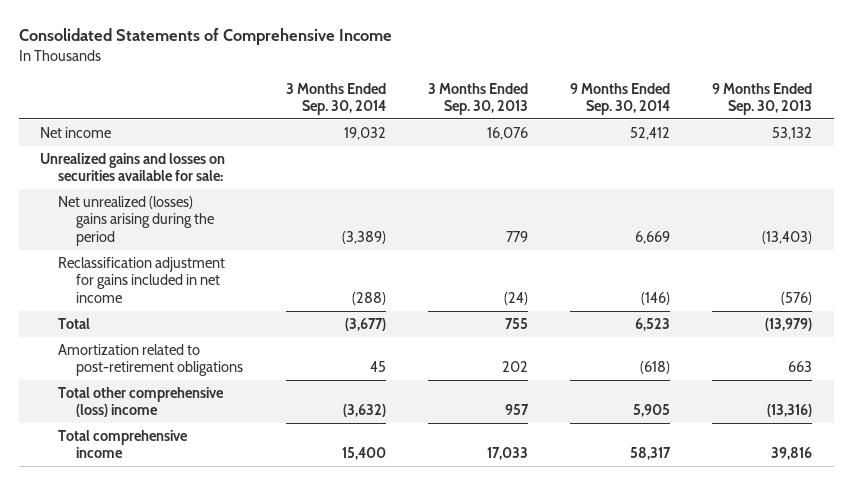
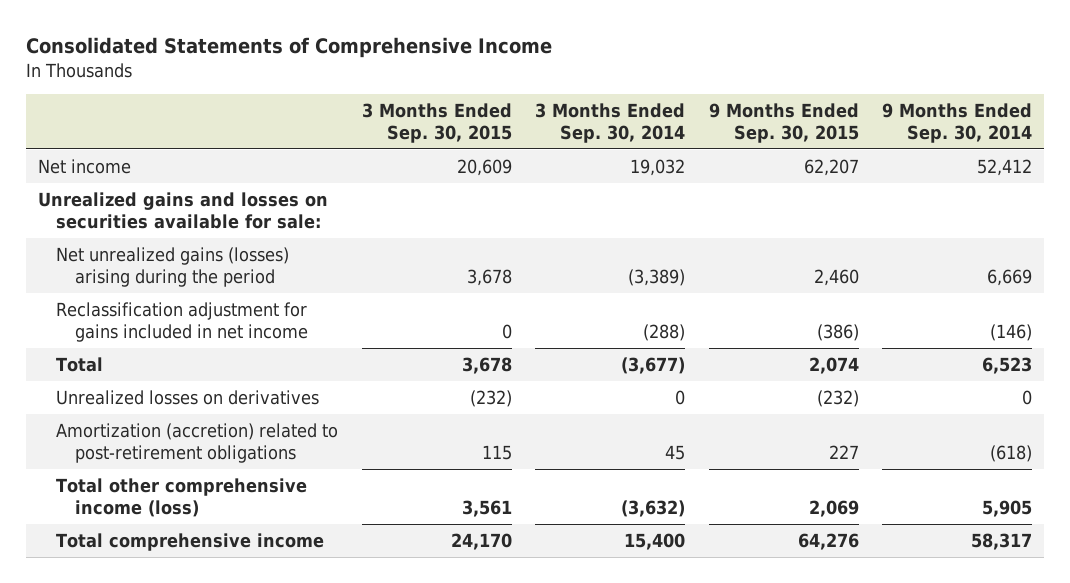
[427,82,528,115] 3 Months Ended Sep. 30, 2013 -> none
[712,82,813,115] 9 Months Ended Sep. 30, 2013 -> none
none -> [361,102,512,143] 3 Months Ended Sep. 30, 2015
none -> [708,102,859,143] 9 Months Ended Sep. 30, 2015
[58,196,215,246] Net unrealized (losses) gains arising during the period -> [56,246,290,287] Net unrealized gains (losses) arising during the period
none -> [56,389,320,405] Unrealized losses on derivatives
[58,344,244,377] Amortization related to post-retirement obligations -> [56,422,339,463] Amortization (accretion) related to post-retirement obligations
[58,387,225,418] Total other comprehensive (loss) income -> [56,477,308,517] Total other comprehensive income (loss)

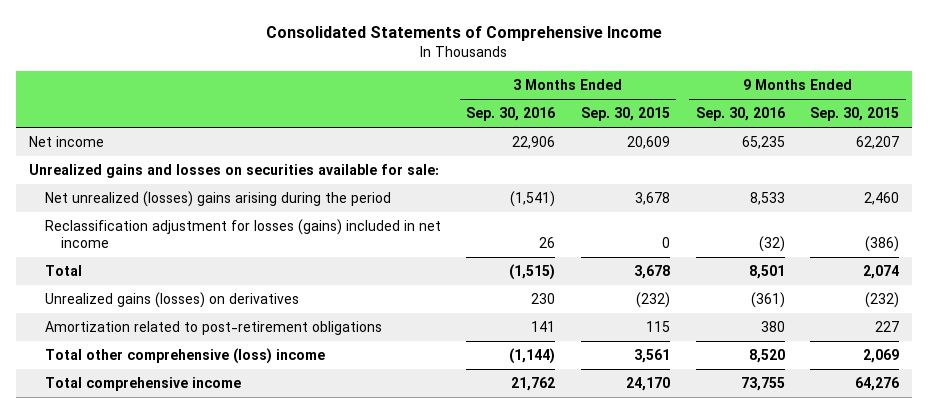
[535,102,686,143] 3 Months Ended Sep. 30, 2014 -> none
[882,102,1033,143] 9 Months Ended Sep. 30, 2014 -> none
none -> [466,107,556,122] Sep. 30, 2016
none -> [695,107,785,122] Sep. 30, 2016
[56,246,290,287] Net unrealized gains (losses) arising during the period -> [44,191,391,208] Net unrealized (losses) gains arising during the period
[56,301,308,342] Reclassification adjustment for gains included in net income -> [44,219,441,249] Reclassification adjustment for losses (gains) included in net income
[56,389,320,405] Unrealized losses on derivatives -> [44,292,299,309] Unrealized gains (losses) on derivatives
[56,422,339,463] Amortization (accretion) related to post-retirement obligations -> [44,321,382,336] Amortization related to post-retirement obligations
[56,477,308,517] Total other comprehensive income (loss) -> [44,348,325,365] Total other comprehensive (loss) income

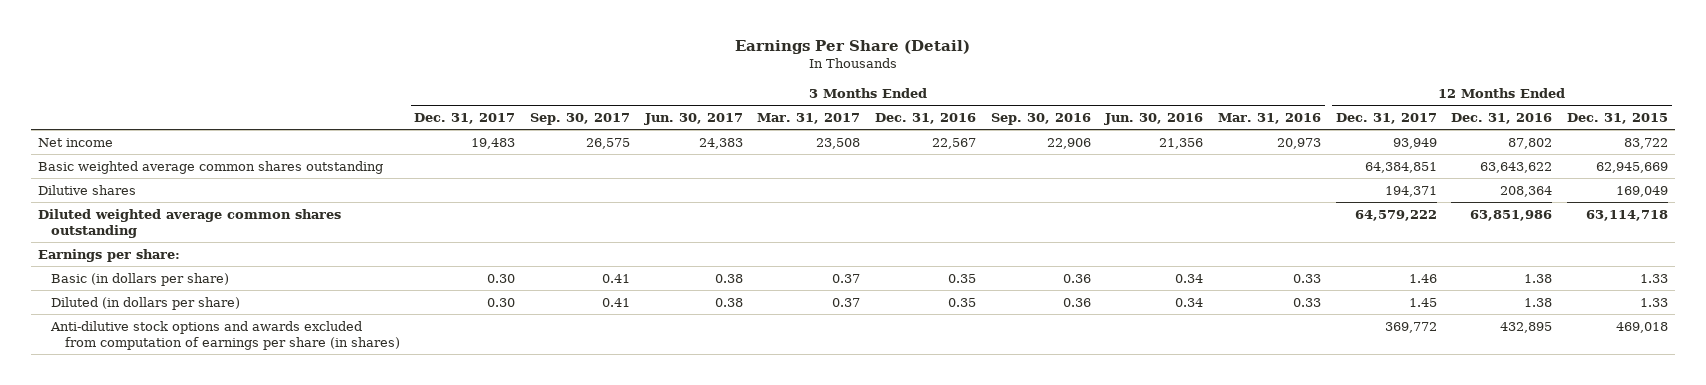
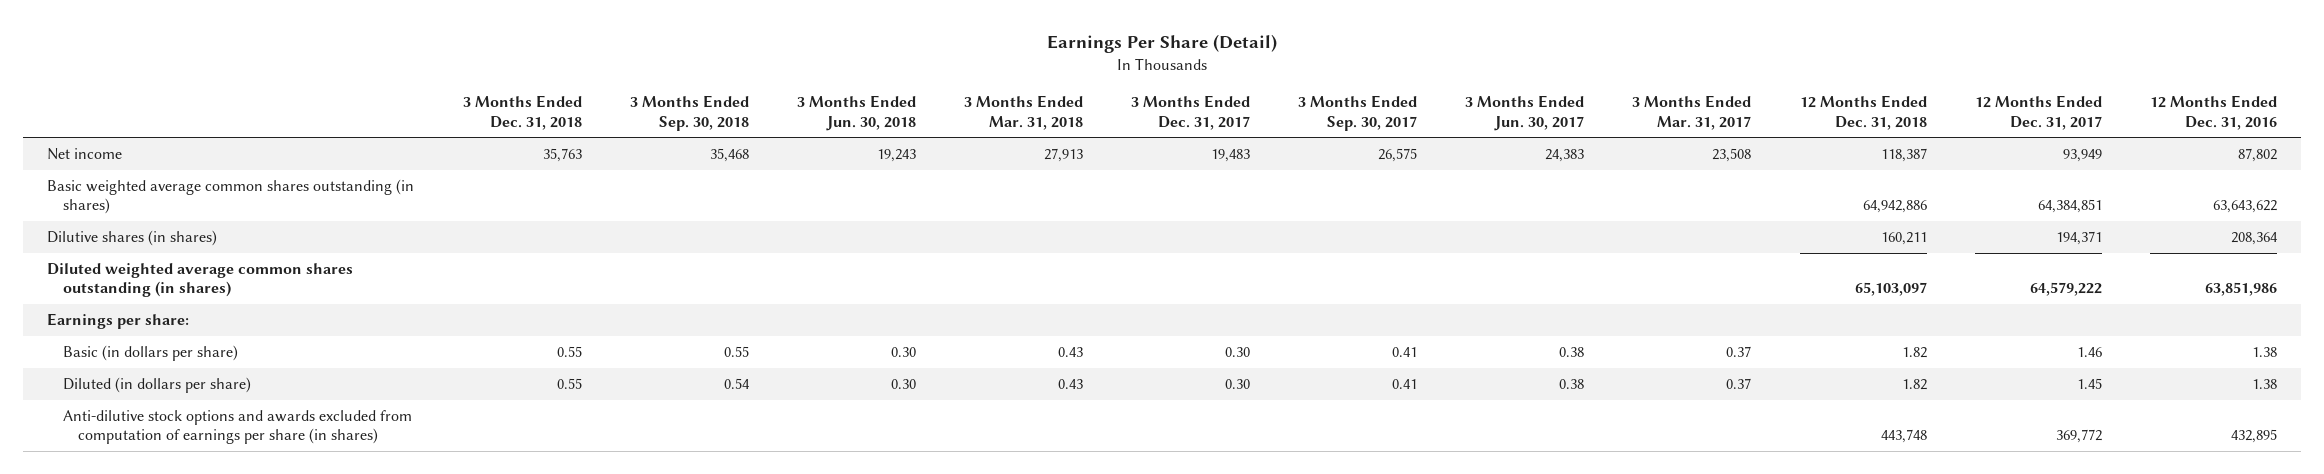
[875,113,977,125] Dec. 31, 2016 -> none
[990,113,1091,126] Sep. 30, 2016 -> none
[1104,113,1204,126] Jun. 30, 2016 -> none
[1218,113,1322,125] Mar. 31, 2016 -> none
[1567,113,1669,125] Dec. 31, 2015 -> none
none -> [462,95,582,130] 3 Months Ended Dec. 31, 2018
none -> [629,95,749,131] 3 Months Ended Sep. 30, 2018
none -> [796,95,916,131] 3 Months Ended Jun. 30, 2018
none -> [963,95,1083,130] 3 Months Ended Mar. 31, 2018
none -> [1799,95,1927,130] 12 Months Ended Dec. 31, 2018
[38,160,384,174] Basic weighted average common shares outstanding -> [47,179,415,215] Basic weighted average common shares outstanding (in shares)
[38,184,137,195] Dilutive shares -> [47,230,218,247] Dilutive shares (in shares)
[38,208,342,238] Diluted weighted average common shares outstanding -> [47,263,354,298] Diluted weighted average common shares outstanding (in shares)

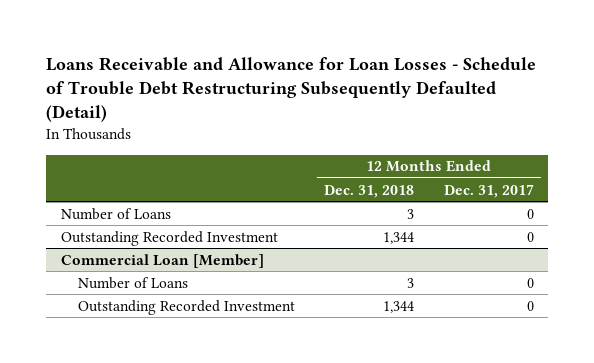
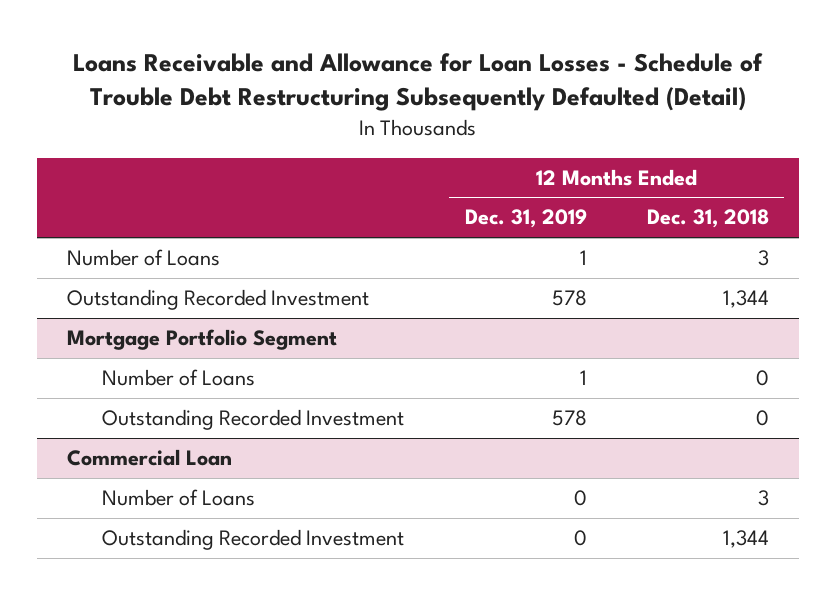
[443,183,534,198] Dec. 31, 2017 -> none
none -> [464,209,587,229] Dec. 31, 2019
none -> [66,329,337,351] Mortgage Portfolio Segment
none -> [102,369,256,387] Number of Loans
none -> [102,409,405,431] Outstanding Recorded Investment
[60,253,264,268] Commercial Loan [Member] -> [66,449,232,467] Commercial Loan

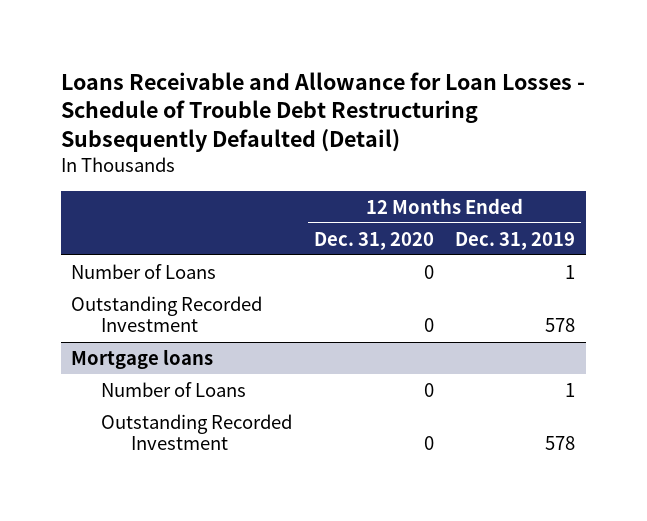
[647,209,770,229] Dec. 31, 2018 -> none
none -> [313,231,434,250] Dec. 31, 2020
[66,329,337,351] Mortgage Portfolio Segment -> [71,348,214,369] Mortgage loans
[66,449,232,467] Commercial Loan -> none
[102,489,256,507] Number of Loans -> none
[102,529,405,551] Outstanding Recorded Investment -> none

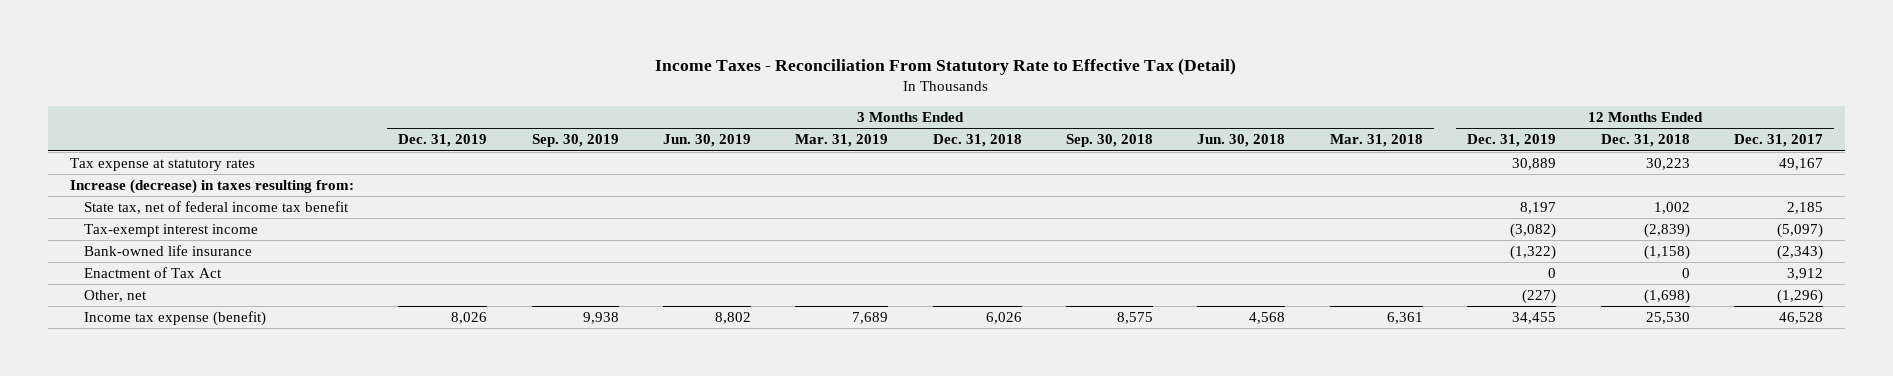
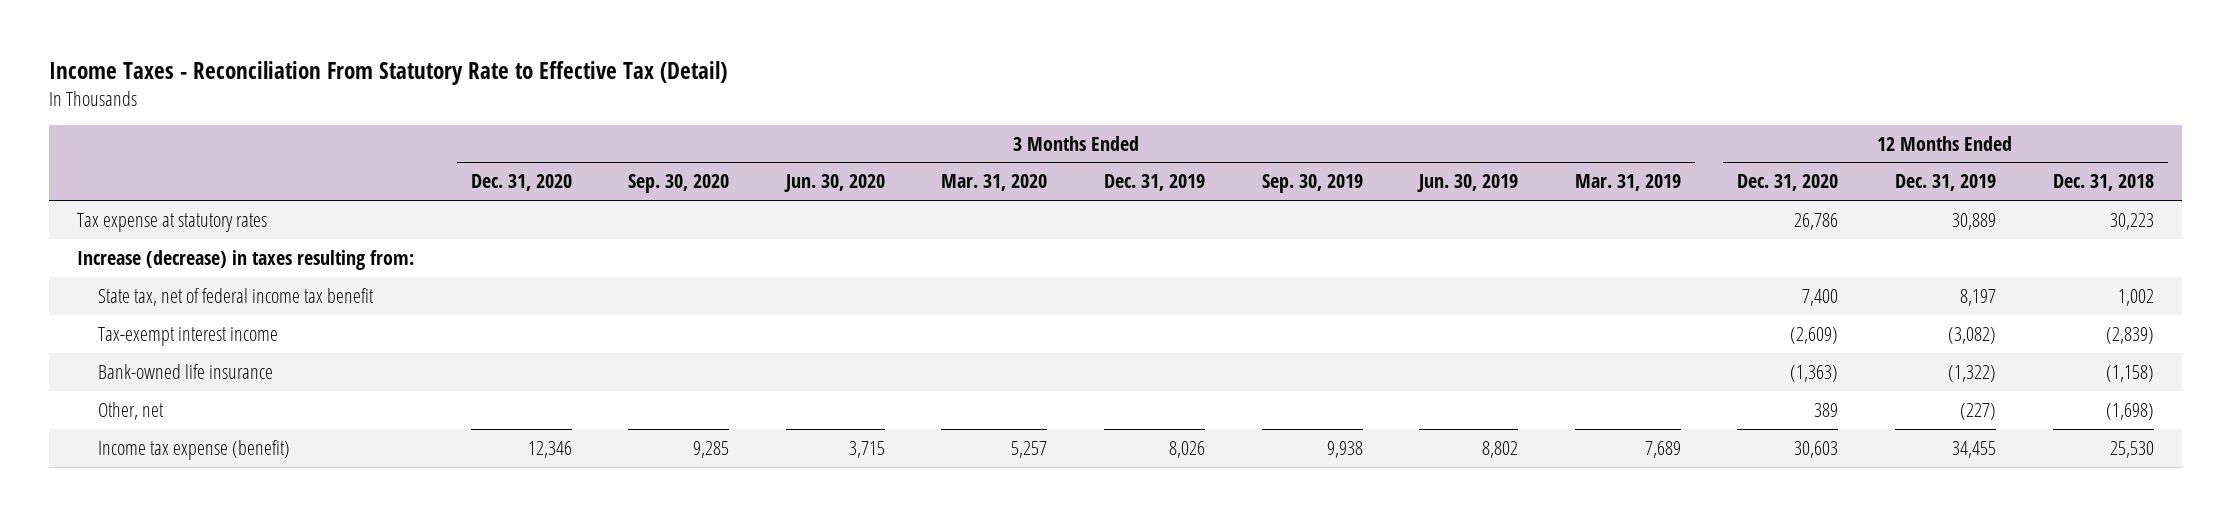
[932,134,1022,148] Dec. 31, 2018 -> none
[1066,134,1154,148] Sep. 30, 2018 -> none
[1197,134,1286,148] Jun. 30, 2018 -> none
[1329,134,1423,148] Mar. 31, 2018 -> none
[1733,134,1823,148] Dec. 31, 2017 -> none
none -> [470,174,572,192] Dec. 31, 2020
none -> [628,174,730,194] Sep. 30, 2020
none -> [783,174,885,193] Jun. 30, 2020
none -> [941,174,1048,192] Mar. 31, 2020
none -> [1737,174,1839,192] Dec. 31, 2020
[84,266,223,278] Enactment of Tax Act -> none

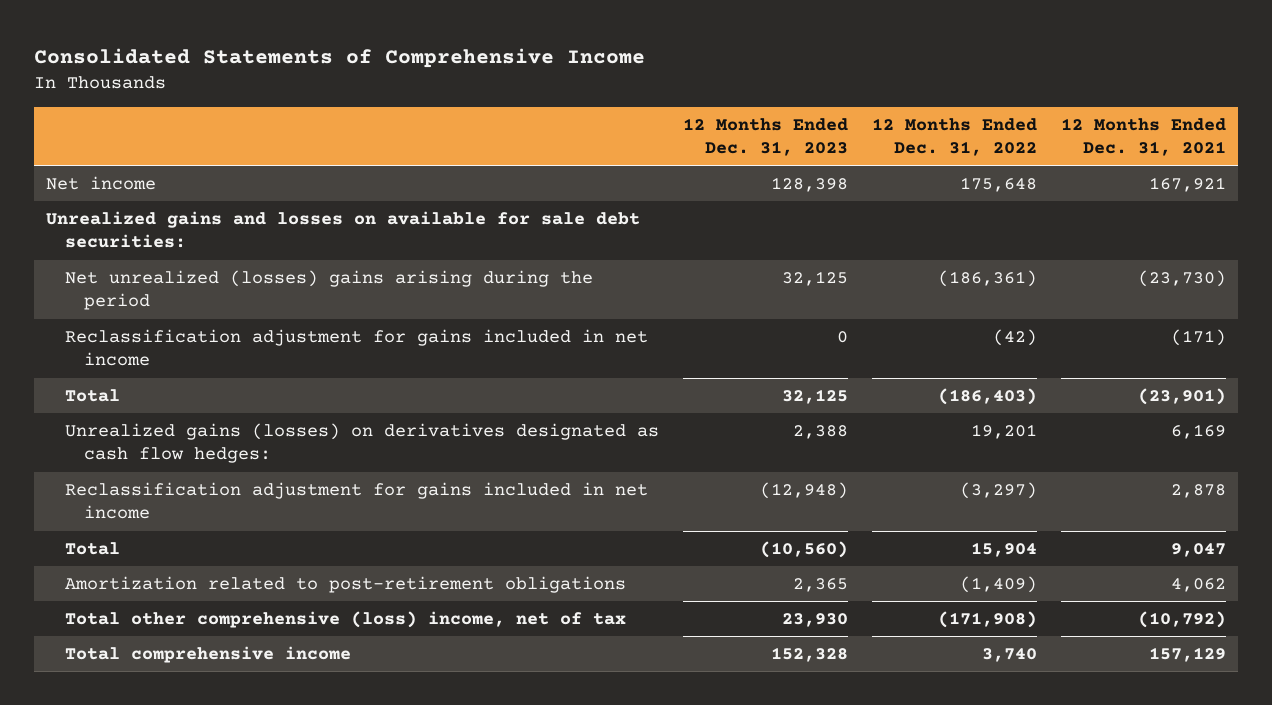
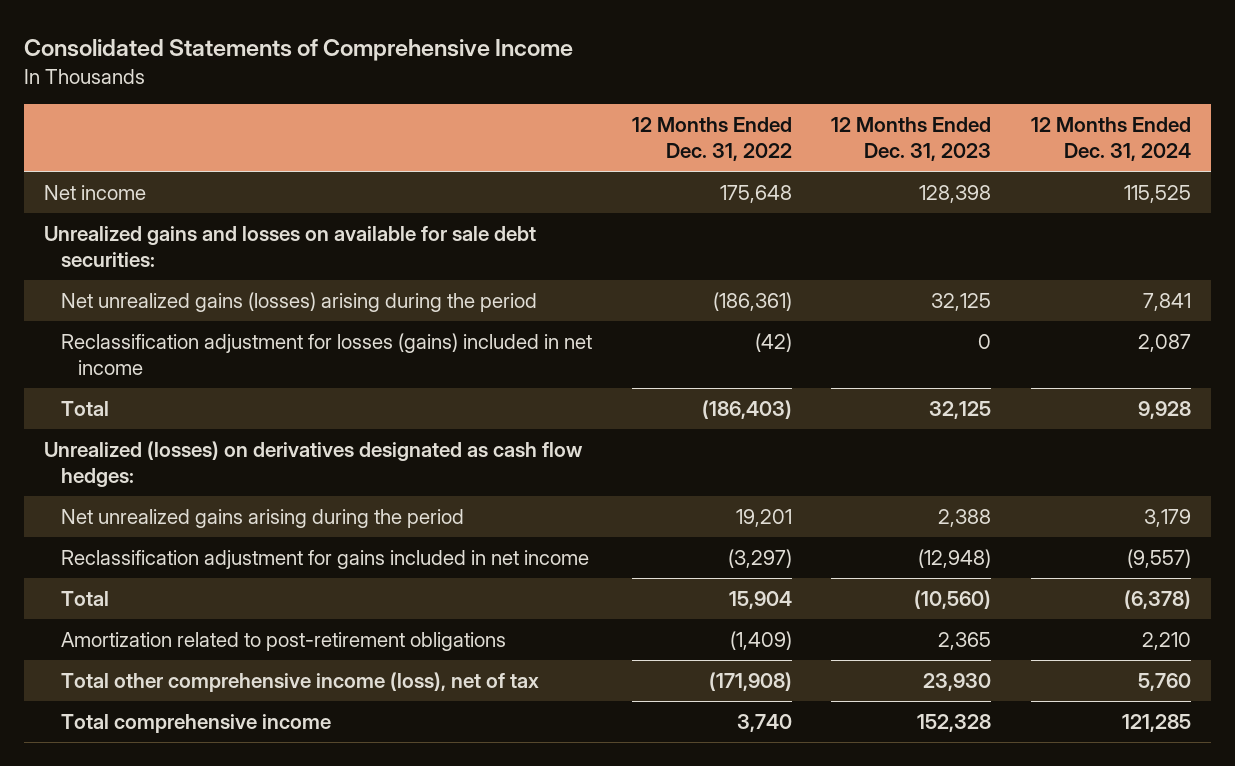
[1060,117,1226,157] 12 Months Ended Dec. 31, 2021 -> none
none -> [1031,117,1192,161] 12 Months Ended Dec. 31, 2024
[64,269,593,311] Net unrealized (losses) gains arising during the period -> [60,292,537,313] Net unrealized gains (losses) arising during the period
[64,328,648,367] Reclassification adjustment for gains included in net income -> [60,333,592,375] Reclassification adjustment for losses (gains) included in net income
none -> [43,441,583,487] Unrealized (losses) on derivatives designated as cash flow hedges:
[64,422,659,464] Unrealized gains (losses) on derivatives designated as cash flow hedges: -> [60,509,464,529] Net unrealized gains arising during the period
[64,610,626,628] Total other comprehensive (loss) income, net of tax -> [60,672,539,693] Total other comprehensive income (loss), net of tax

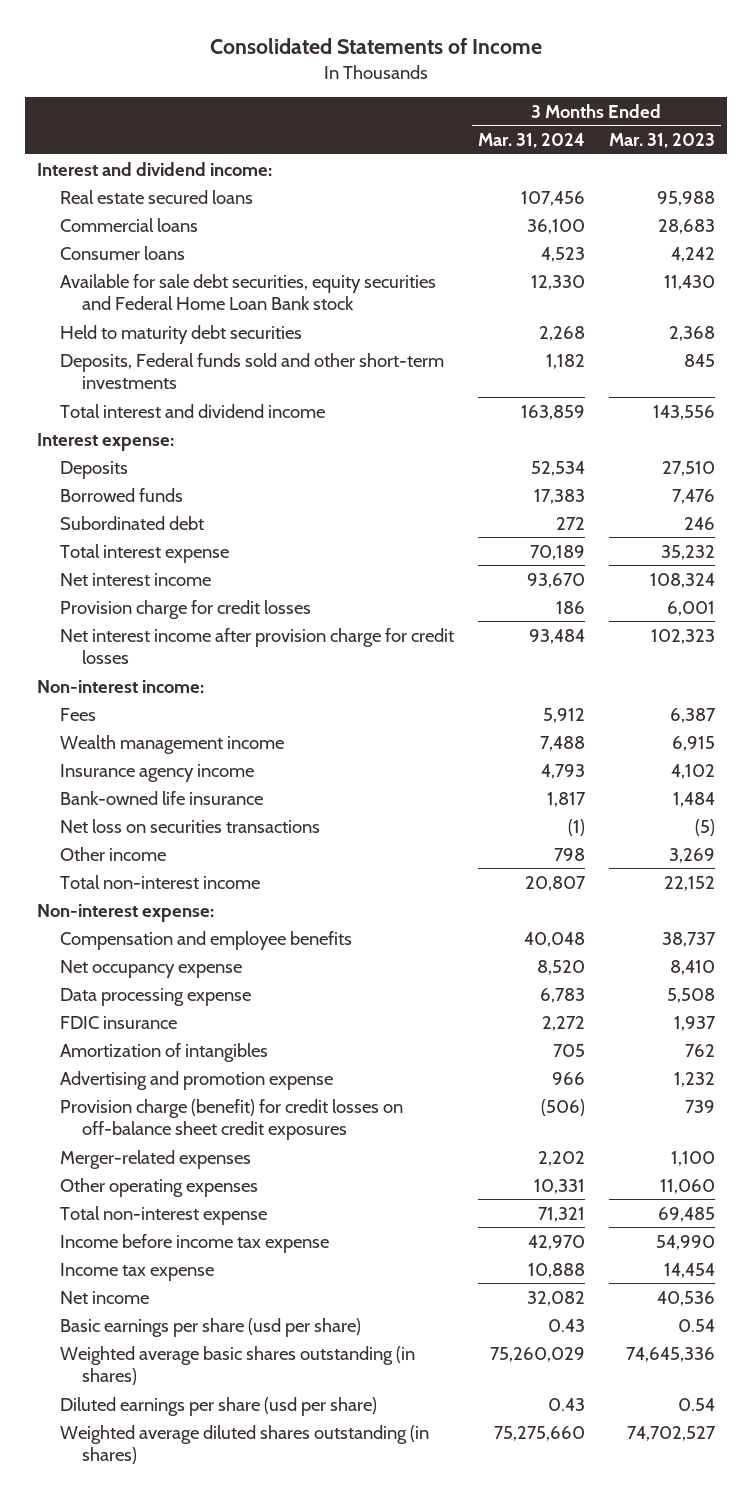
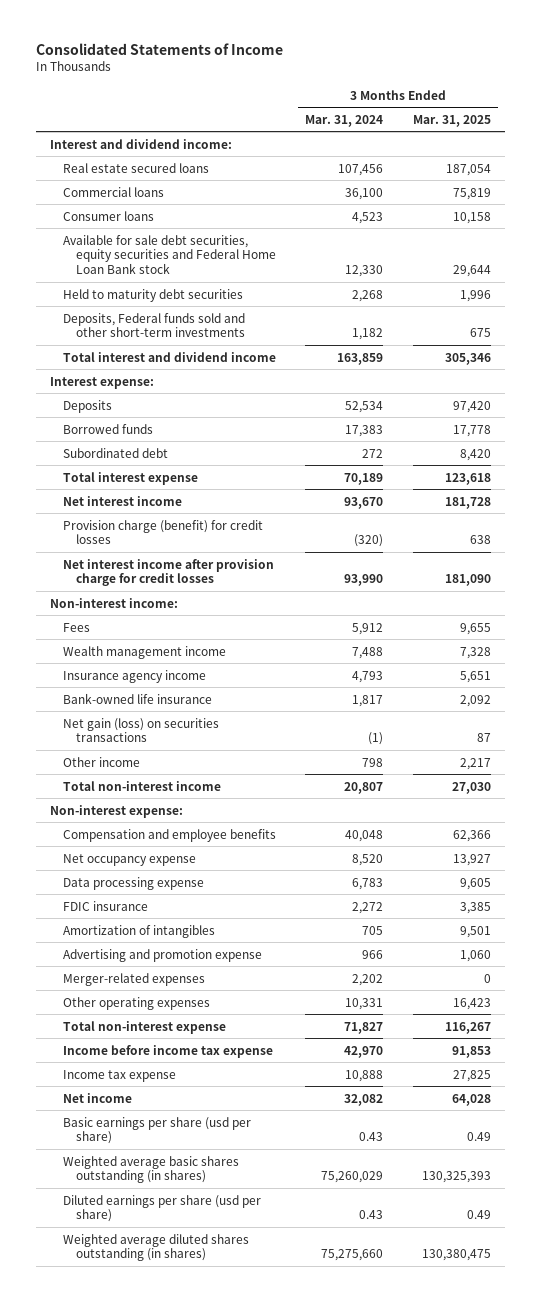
[608,133,715,149] Mar. 31, 2023 -> none
none -> [412,114,491,127] Mar. 31, 2025
[59,599,311,619] Provision charge for credit losses -> [63,519,264,545] Provision charge (benefit) for credit losses
[555,600,585,614] 186 -> [354,534,384,548] (320)
[528,628,585,644] 93,484 -> [344,574,384,587] 93,990
[59,818,320,833] Net loss on securities transactions -> [63,717,220,743] Net gain (loss) on securities transactions
[59,1098,403,1141] Provision charge (benefit) for credit losses on off-balance sheet credit exposures -> none
[537,1206,585,1222] 71,321 -> [344,1021,384,1034] 71,827

